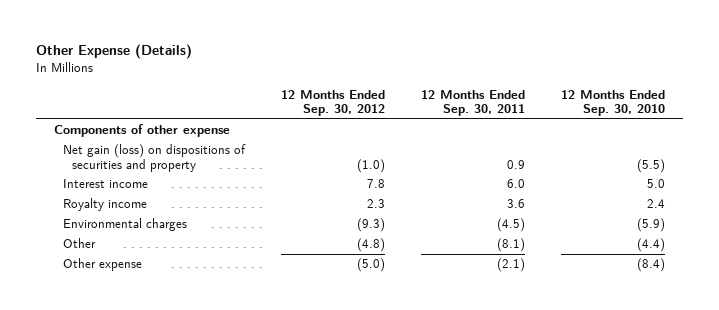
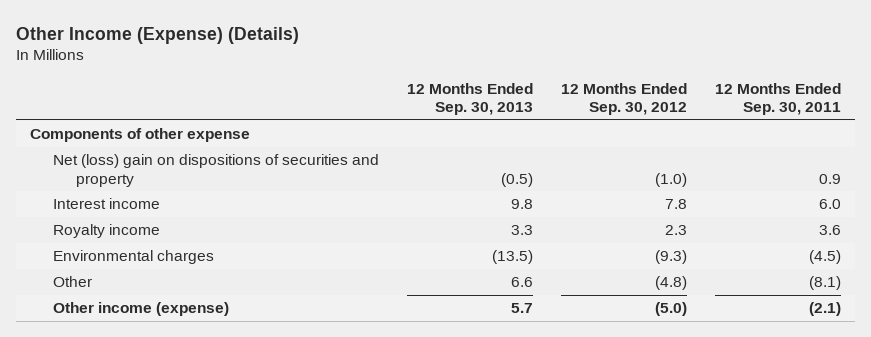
[36,44,193,60] Other Expense (Details) -> [16,26,300,44] Other Income (Expense) (Details)
[560,89,665,116] 12 Months Ended Sep. 30, 2010 -> none
none -> [406,82,533,116] 12 Months Ended Sep. 30, 2013
[63,144,247,172] Net gain (loss) on dispositions of securities and property -> [53,154,380,187] Net (loss) gain on dispositions of securities and property
[63,258,143,272] Other expense -> [53,302,230,317] Other income (expense)

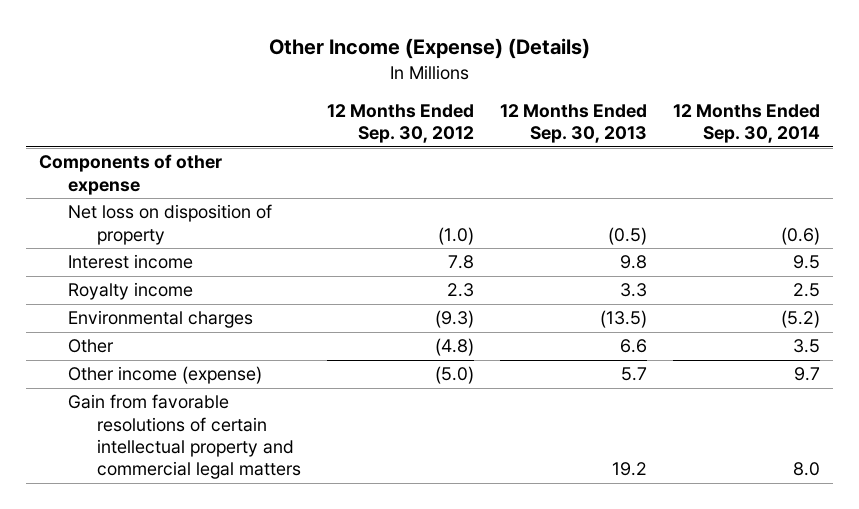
[714,82,841,116] 12 Months Ended Sep. 30, 2011 -> none
none -> [673,103,821,144] 12 Months Ended Sep. 30, 2014
[53,154,380,187] Net (loss) gain on dispositions of securities and property -> [67,204,272,245] Net loss on disposition of property
none -> [67,394,301,480] Gain from favorable resolutions of certain intellectual property and commercial legal matters

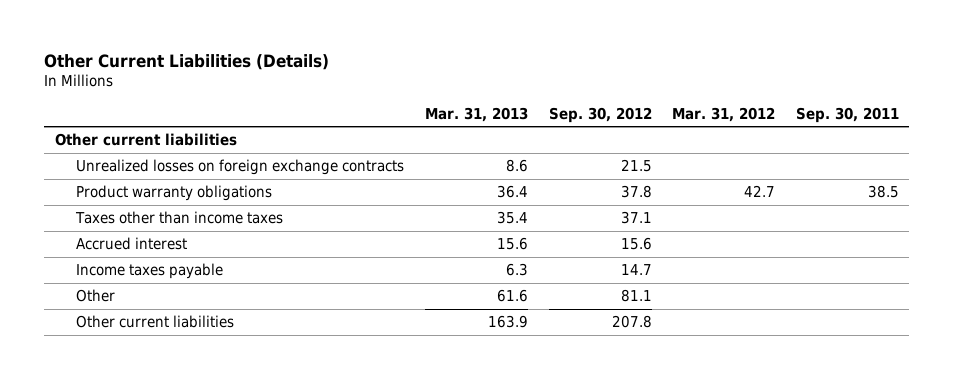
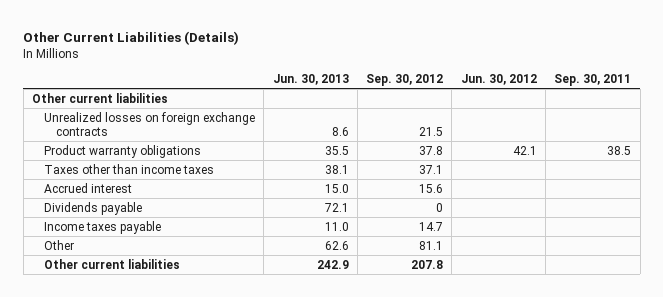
[424,106,528,122] Mar. 31, 2013 -> none
[672,106,776,122] Mar. 31, 2012 -> none
none -> [272,74,349,86] Jun. 30, 2013
none -> [460,74,537,86] Jun. 30, 2012
none -> [44,201,143,215] Dividends payable

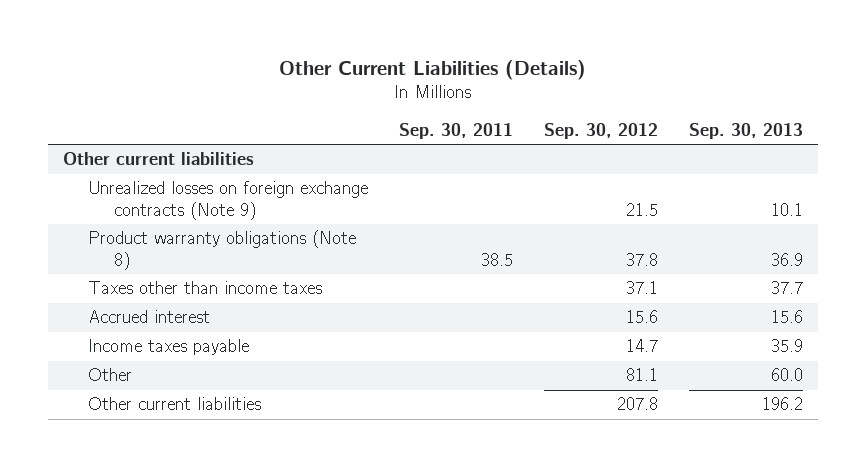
[272,74,349,86] Jun. 30, 2013 -> none
[460,74,537,86] Jun. 30, 2012 -> none
none -> [688,122,803,139] Sep. 30, 2013
[44,111,256,136] Unrealized losses on foreign exchange contracts -> [88,181,369,220] Unrealized losses on foreign exchange contracts (Note 9)
[44,144,202,158] Product warranty obligations -> [88,230,357,270] Product warranty obligations (Note 8)
[44,201,143,215] Dividends payable -> none

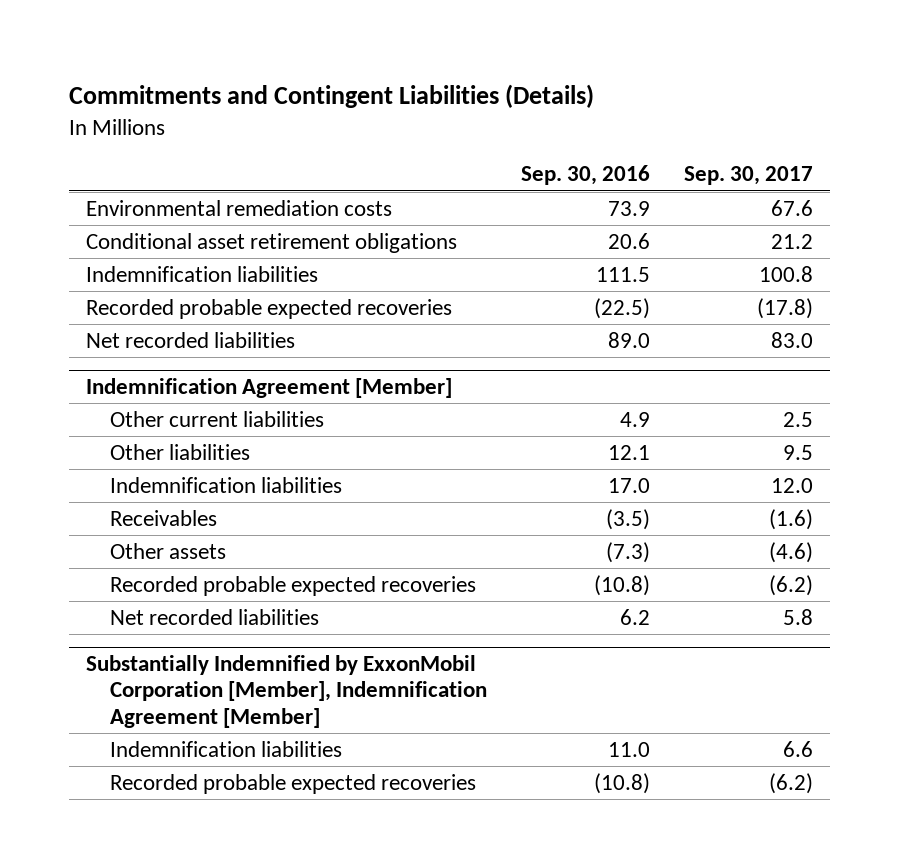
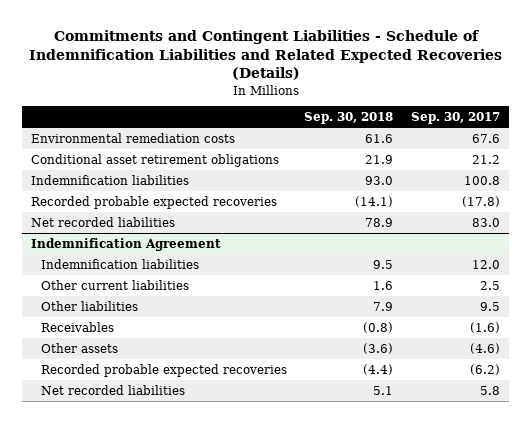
[69,84,595,109] Commitments and Contingent Liabilities (Details) -> [28,30,502,81] Commitments and Contingent Liabilities - Schedule of Indemnification Liabilities and Related Expected Recoveries (Details)
[520,165,650,186] Sep. 30, 2016 -> none
none -> [304,112,394,125] Sep. 30, 2018
[86,378,453,399] Indemnification Agreement [Member] -> [31,237,222,251] Indemnification Agreement
none -> [40,258,199,269] Indemnification liabilities
[109,476,342,493] Indemnification liabilities -> none
[86,655,487,728] Substantially Indemnified by ExxonMobil Corporation [Member], Indemnification Agreement [Member] -> none
[109,740,342,757] Indemnification liabilities -> none
[109,773,476,794] Recorded probable expected recoveries -> none

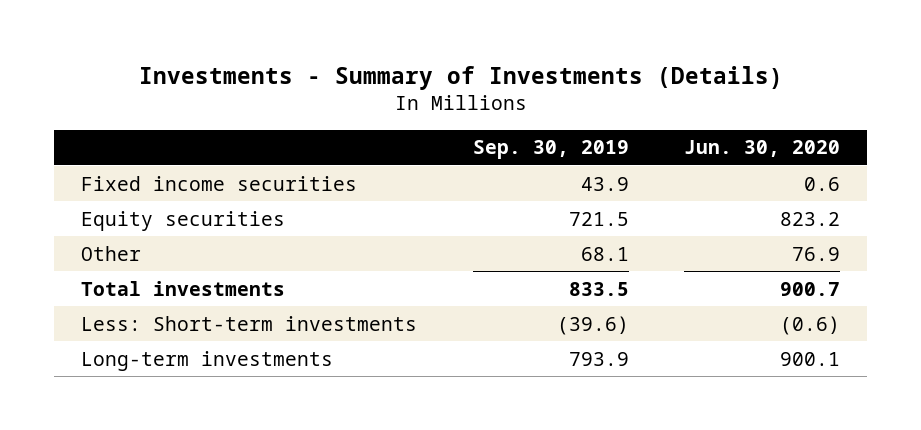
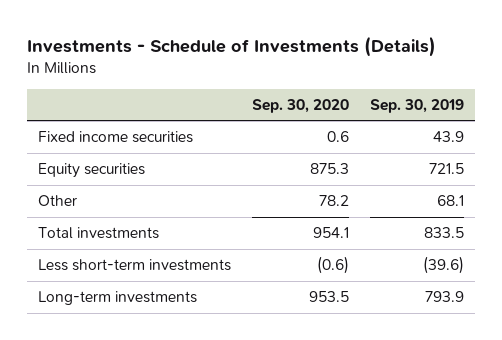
[138,65,783,90] Investments - Summary of Investments (Details) -> [27,35,437,57] Investments - Schedule of Investments (Details)
[683,140,840,158] Jun. 30, 2020 -> none
none -> [251,98,349,113] Sep. 30, 2020
[81,315,418,331] Less: Short-term investments -> [37,259,231,272] Less short-term investments

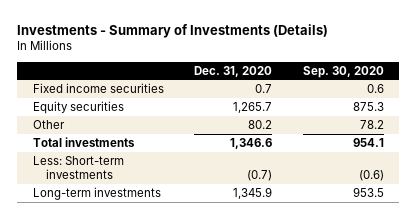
[27,35,437,57] Investments - Schedule of Investments (Details) -> [17,23,329,38] Investments - Summary of Investments (Details)
[370,98,465,113] Sep. 30, 2019 -> none
none -> [194,65,273,77] Dec. 31, 2020
[37,259,231,272] Less short-term investments -> [32,155,124,180] Less: Short-term investments

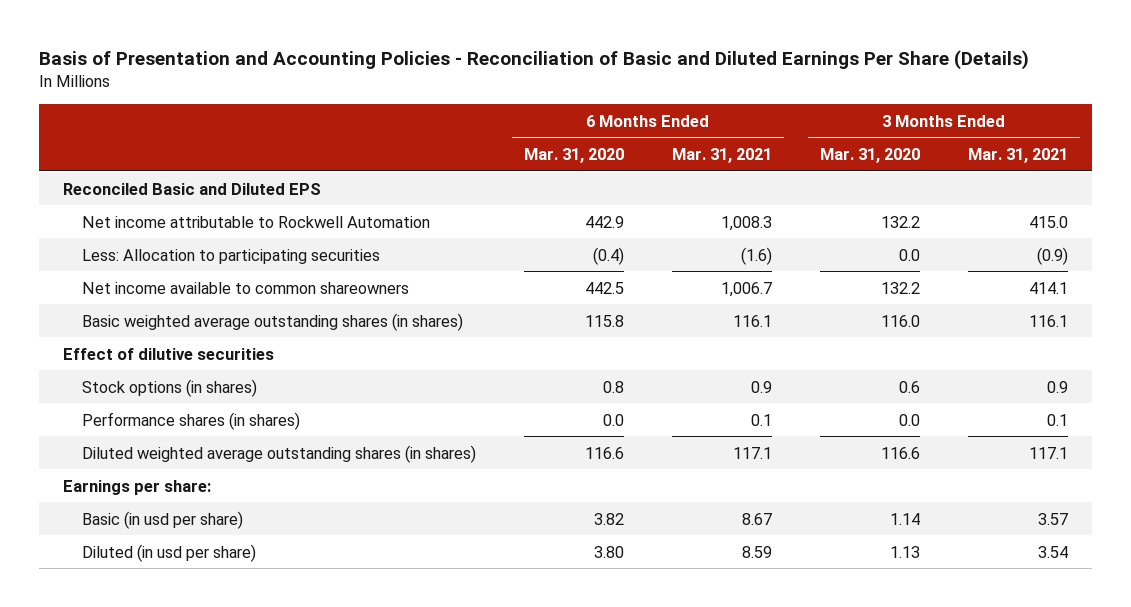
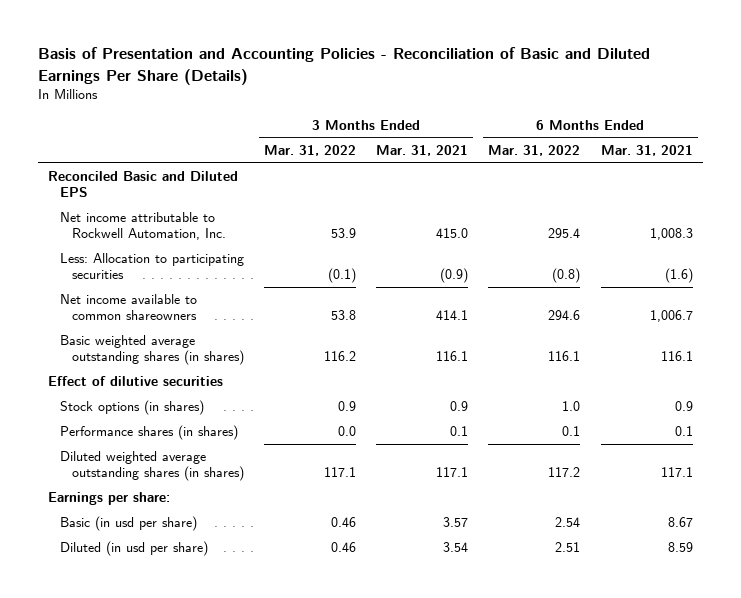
[523,147,624,163] Mar. 31, 2020 -> none
[819,147,920,163] Mar. 31, 2020 -> none
none -> [264,145,357,157] Mar. 31, 2022
none -> [488,145,581,157] Mar. 31, 2022
[81,215,430,228] Net income attributable to Rockwell Automation -> [60,212,226,241] Net income attributable to Rockwell Automation, Inc.

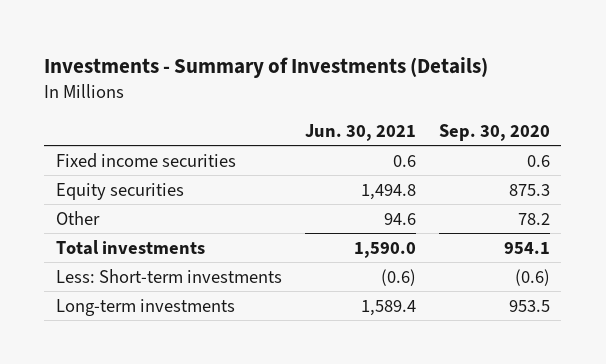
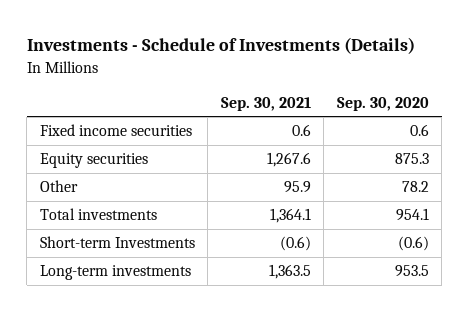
[44,56,489,78] Investments - Summary of Investments (Details) -> [26,37,415,55] Investments - Schedule of Investments (Details)
[304,123,416,141] Jun. 30, 2021 -> none
none -> [220,96,311,111] Sep. 30, 2021
[55,268,282,283] Less: Short-term investments -> [39,236,195,249] Short-term Investments

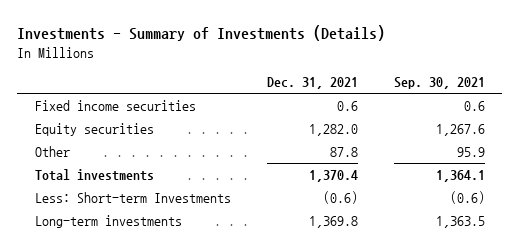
[26,37,415,55] Investments - Schedule of Investments (Details) -> [17,25,386,42] Investments - Summary of Investments (Details)
[336,96,429,111] Sep. 30, 2020 -> none
none -> [266,77,358,90] Dec. 31, 2021
[39,236,195,249] Short-term Investments -> [35,191,232,203] Less: Short-term Investments

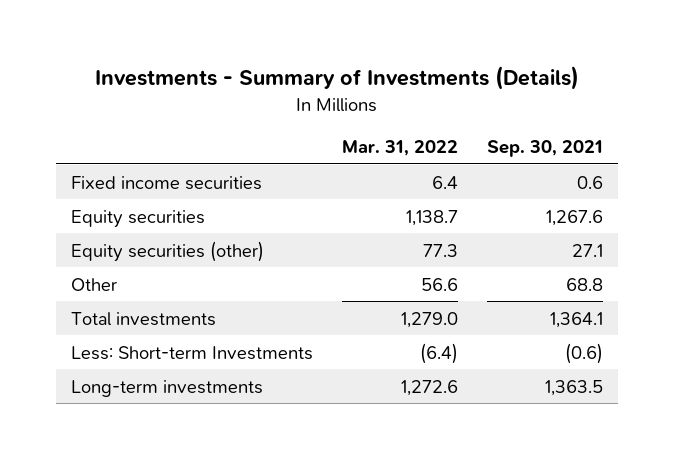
[266,77,358,90] Dec. 31, 2021 -> none
none -> [342,139,459,156] Mar. 31, 2022
none -> [70,240,264,262] Equity securities (other)
[456,146,485,157] 95.9 -> [566,277,604,291] 68.8

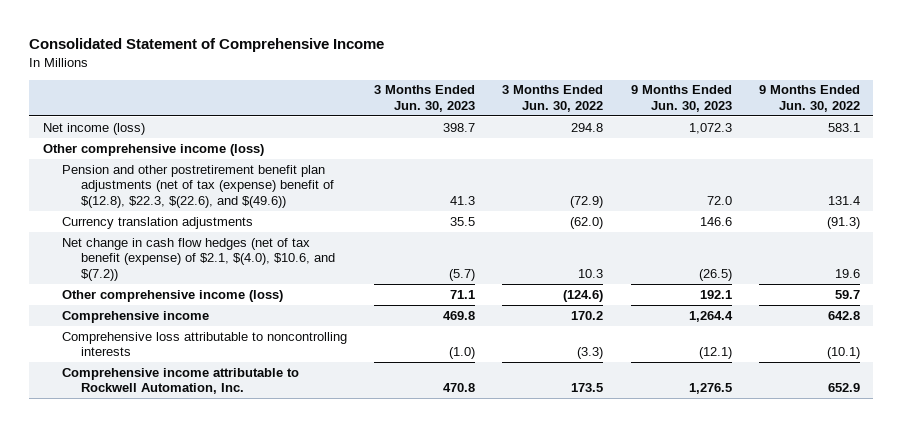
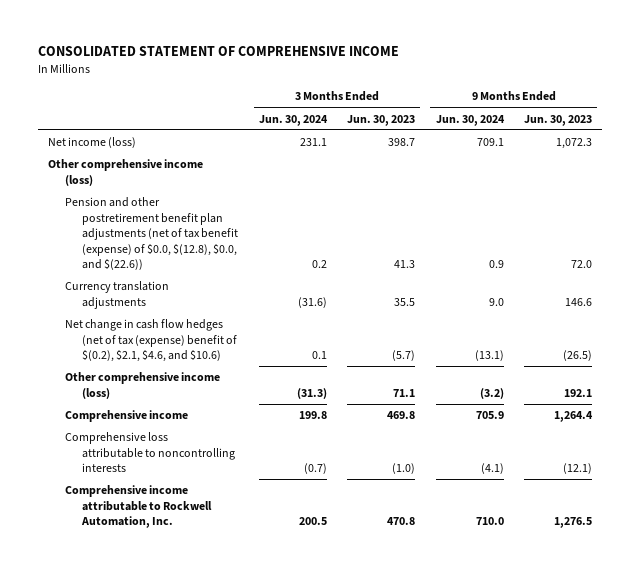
[28,38,384,53] Consolidated Statement of Comprehensive Income -> [37,46,399,57] CONSOLIDATED STATEMENT OF COMPREHENSIVE INCOME
[502,85,604,112] 3 Months Ended Jun. 30, 2022 -> none
[758,85,860,112] 9 Months Ended Jun. 30, 2022 -> none
none -> [258,114,328,126] Jun. 30, 2024
none -> [435,114,505,126] Jun. 30, 2024
[61,164,335,208] Pension and other postretirement benefit plan adjustments (net of tax (expense) benefit of $(12.8), $22.3, $(22.6), and $(49.6)) -> [65,197,239,271] Pension and other postretirement benefit plan adjustments (net of tax benefit (expense) of $0.0, $(12.8), $0.0, and $(22.6))
[61,237,336,281] Net change in cash flow hedges (net of tax benefit (expense) of $2.1, $(4.0), $10.6, and $(7.2)) -> [65,319,238,363] Net change in cash flow hedges (net of tax (expense) benefit of $(0.2), $2.1, $4.6, and $10.6)

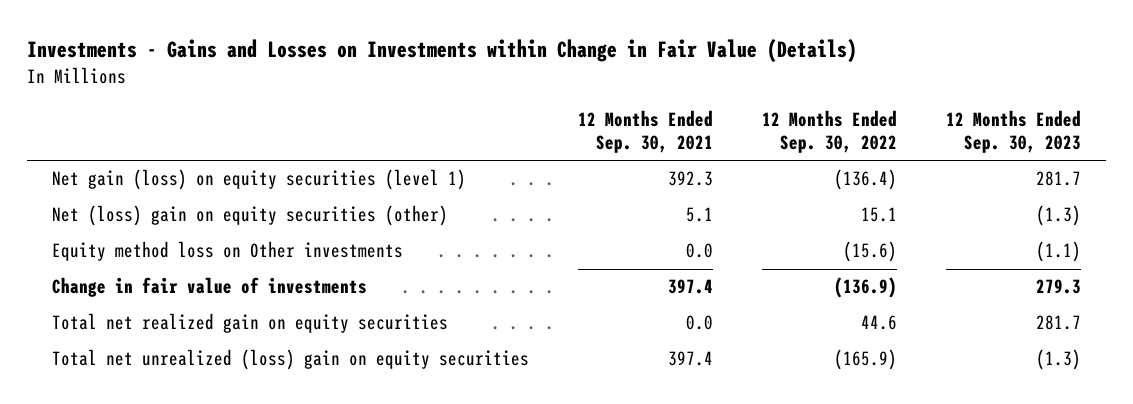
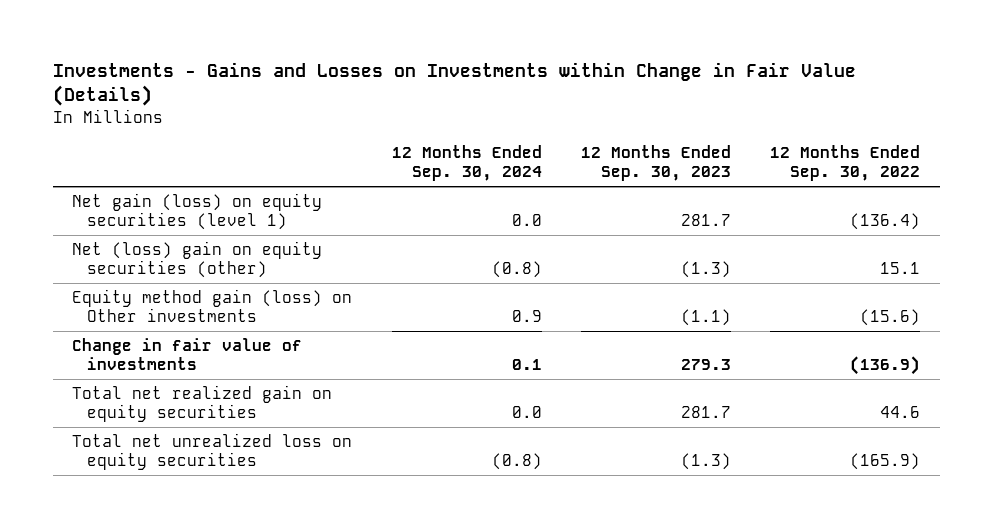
[578,110,714,153] 12 Months Ended Sep. 30, 2021 -> none
none -> [391,145,542,182] 12 Months Ended Sep. 30, 2024
[52,241,404,262] Equity method loss on Other investments -> [72,288,353,322] Equity method gain (loss) on Other investments
[52,349,530,371] Total net unrealized (loss) gain on equity securities -> [72,432,353,470] Total net unrealized loss on equity securities

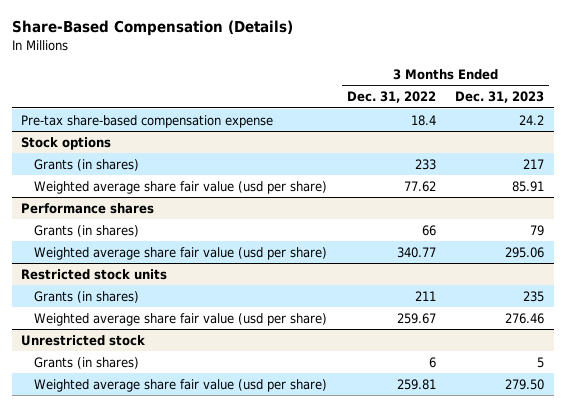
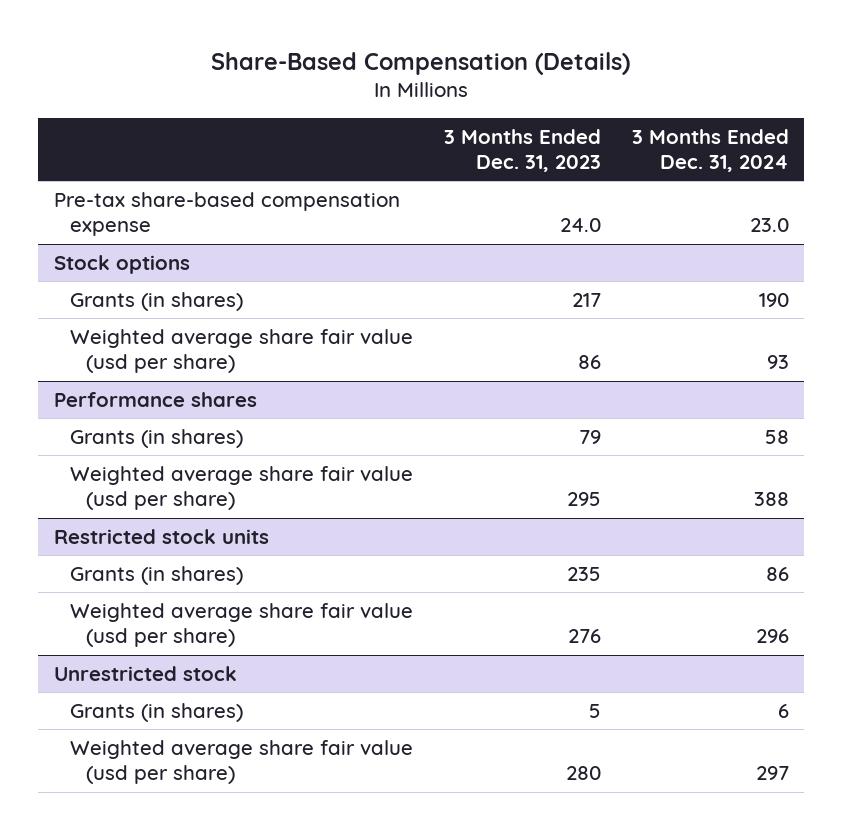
[346,91,436,104] Dec. 31, 2022 -> none
none -> [631,128,789,173] 3 Months Ended Dec. 31, 2024
[519,114,545,125] 24.2 -> [559,218,601,233] 24.0
[512,180,545,192] 85.91 -> [577,355,601,370] 86
[505,246,545,258] 295.06 -> [566,492,601,507] 295
[505,312,545,324] 276.46 -> [567,629,601,644] 276
[505,378,545,390] 279.50 -> [565,766,601,781] 280

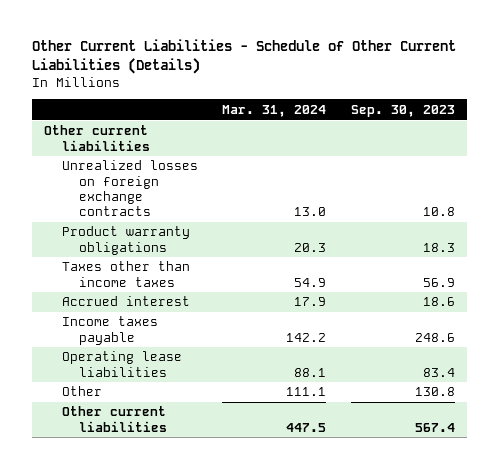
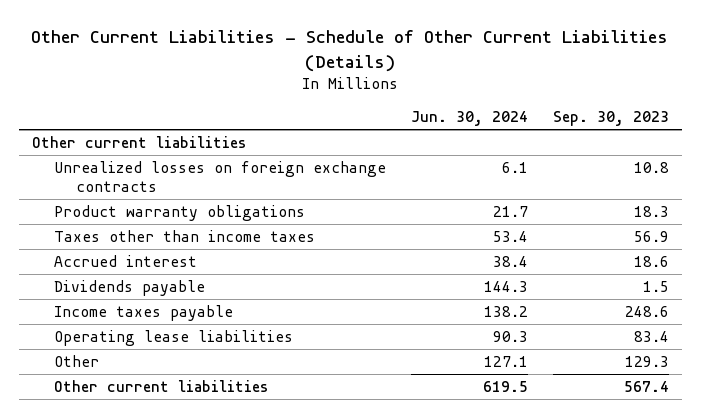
[222,104,327,117] Mar. 31, 2024 -> none
none -> [410,111,528,127] Jun. 30, 2024
none -> [53,279,205,296] Dividends payable
[414,387,455,397] 130.8 -> [625,355,670,367] 129.3

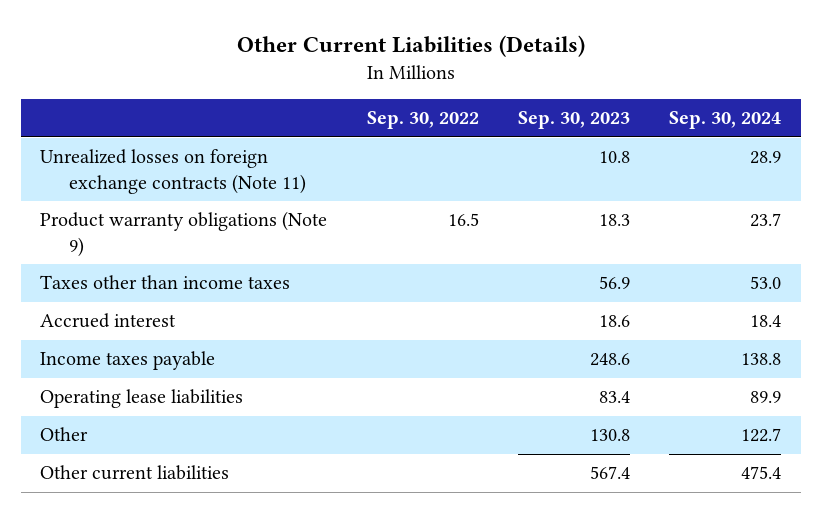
[31,30,669,72] Other Current Liabilities - Schedule of Other Current Liabilities (Details) -> [236,34,585,57] Other Current Liabilities (Details)
[410,111,528,127] Jun. 30, 2024 -> none
none -> [366,111,479,130] Sep. 30, 2022
none -> [669,111,782,130] Sep. 30, 2024
[31,135,246,148] Other current liabilities -> none
[53,160,386,192] Unrealized losses on foreign exchange contracts -> [40,149,307,195] Unrealized losses on foreign exchange contracts (Note 11)
[53,204,305,221] Product warranty obligations -> [40,211,328,258] Product warranty obligations (Note 9)
[53,279,205,296] Dividends payable -> none
[625,355,670,367] 129.3 -> [590,429,631,442] 130.8

